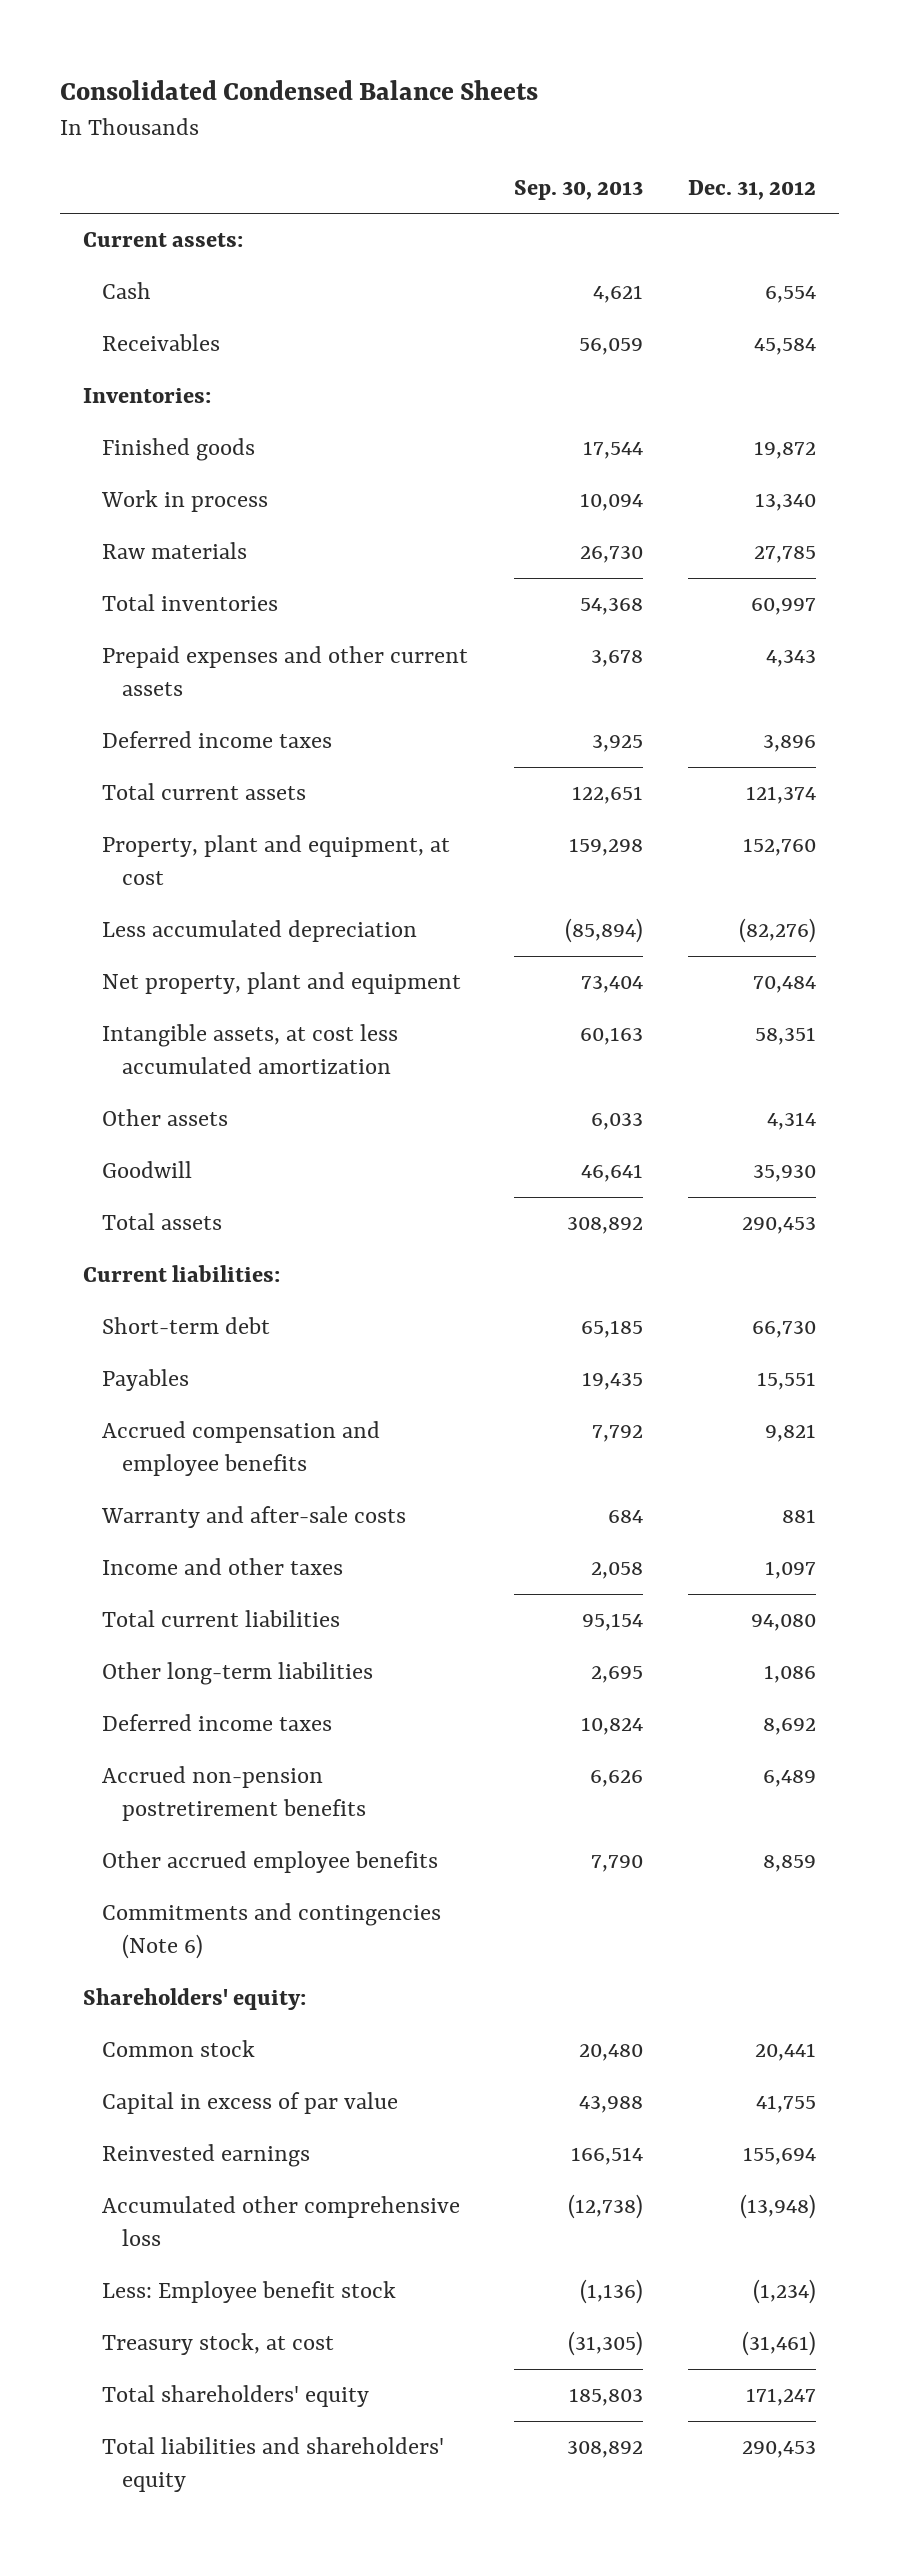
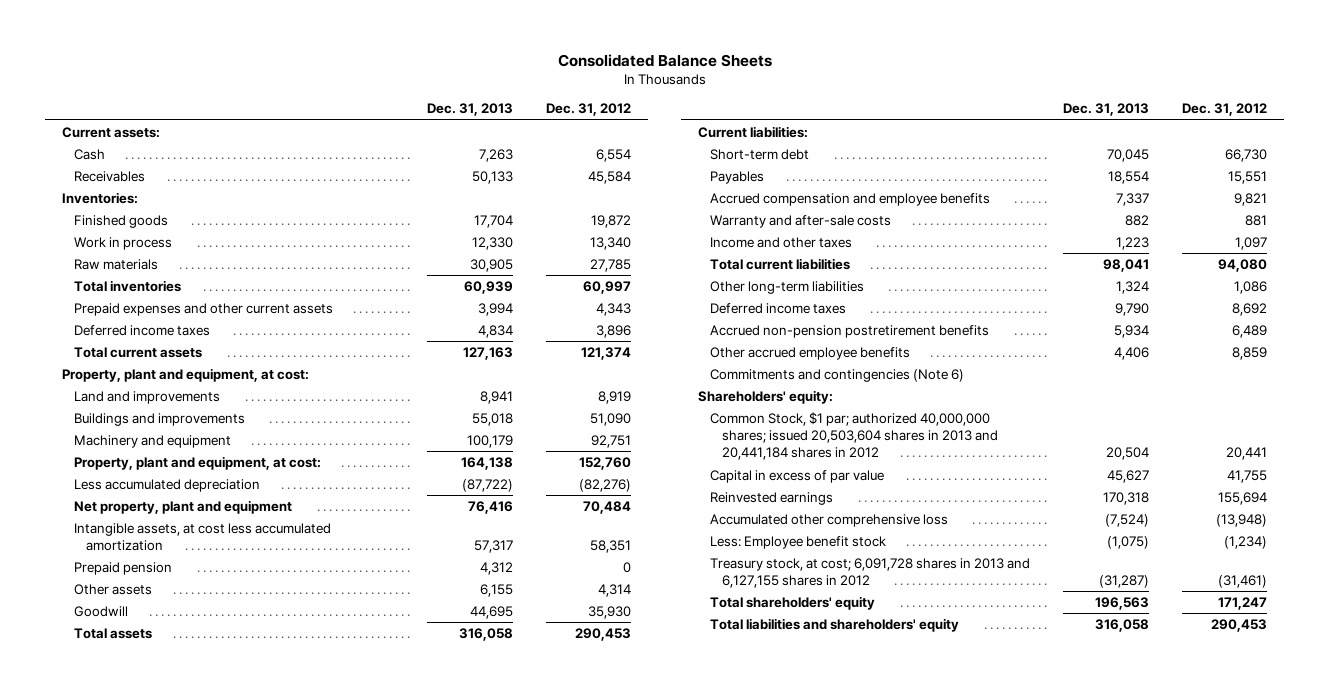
[60,80,539,101] Consolidated Condensed Balance Sheets -> [557,54,772,68] Consolidated Balance Sheets
[513,179,643,200] Sep. 30, 2013 -> none
none -> [427,103,514,117] Dec. 31, 2013
none -> [61,367,309,382] Property, plant and equipment, at cost:
none -> [73,390,220,404] Land and improvements
none -> [73,412,245,426] Buildings and improvements
none -> [73,434,231,448] Machinery and equipment
[102,835,451,886] Property, plant and equipment, at cost -> [73,455,321,470] Property, plant and equipment, at cost:
none -> [73,561,172,575] Prepaid pension
[102,2040,256,2058] Common stock -> [709,411,998,461] Common Stock, $1 par; authorized 40,000,000 shares; issued 20,503,604 shares in 2013 and 20,441,184 shares in 2012
[102,2333,335,2356] Treasury stock, at cost -> [709,557,1030,589] Treasury stock, at cost; 6,091,728 shares in 2013 and 6,127,155 shares in 2012

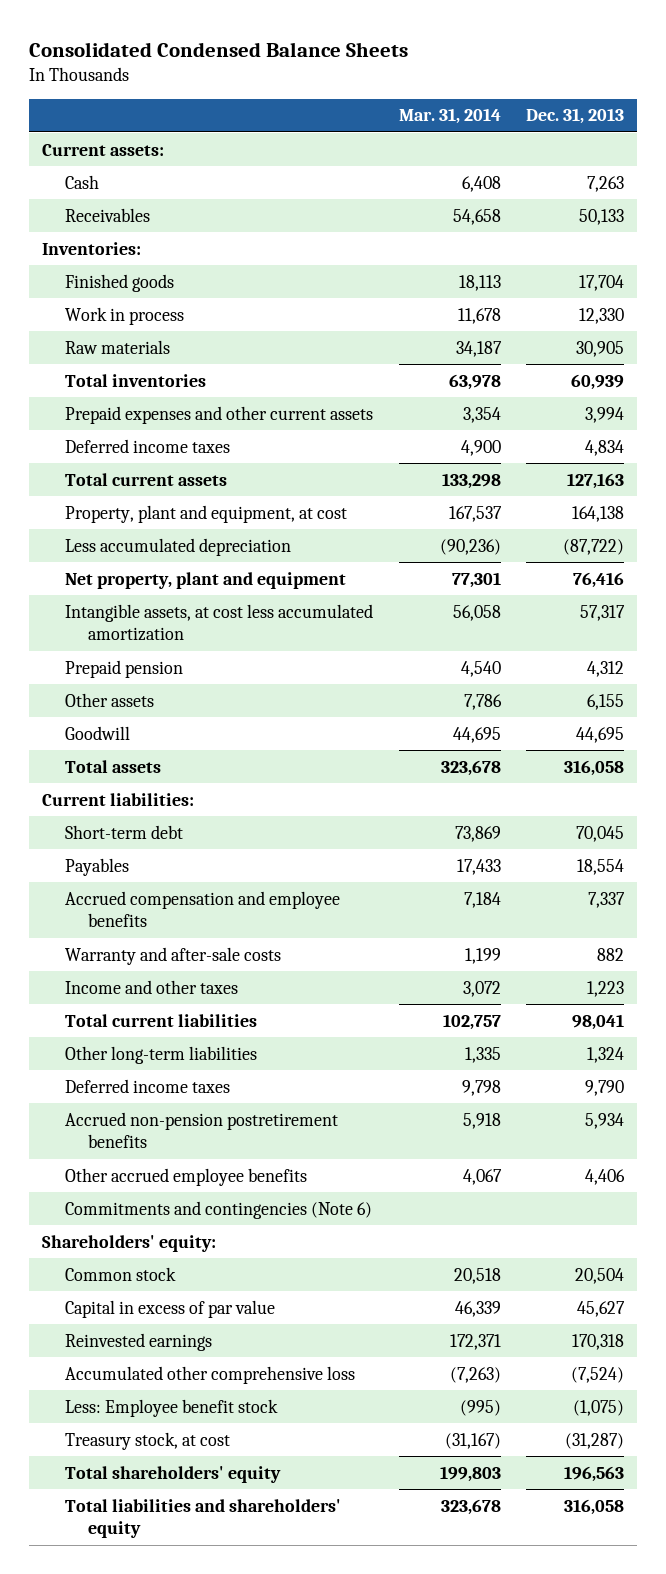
[557,54,772,68] Consolidated Balance Sheets -> [28,41,408,57] Consolidated Condensed Balance Sheets
[546,103,632,117] Dec. 31, 2012 -> none
none -> [398,108,501,125] Mar. 31, 2014
[61,367,309,382] Property, plant and equipment, at cost: -> none
[73,390,220,404] Land and improvements -> none
[73,412,245,426] Buildings and improvements -> none
[73,434,231,448] Machinery and equipment -> none
[73,455,321,470] Property, plant and equipment, at cost: -> [64,504,347,523] Property, plant and equipment, at cost
[709,411,998,461] Common Stock, $1 par; authorized 40,000,000 shares; issued 20,503,604 shares in 2013 and 20,441,184 shares in 2012 -> [64,1266,176,1281] Common stock
[709,557,1030,589] Treasury stock, at cost; 6,091,728 shares in 2013 and 6,127,155 shares in 2012 -> [64,1431,230,1450] Treasury stock, at cost

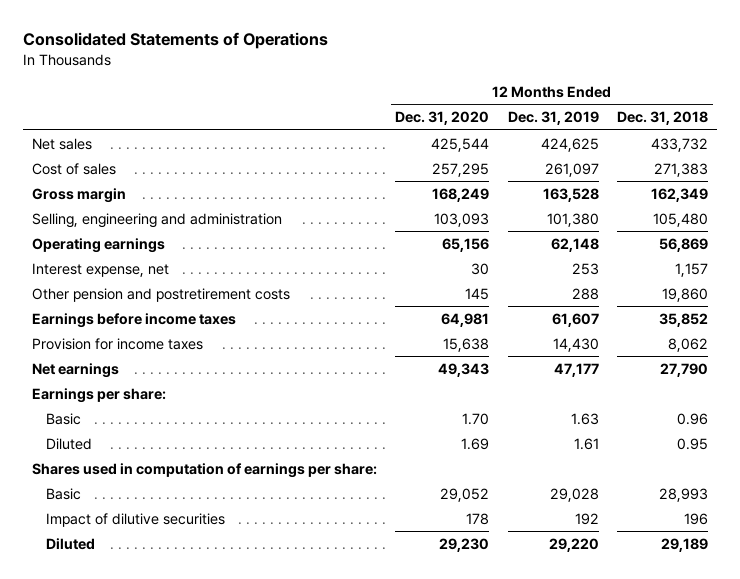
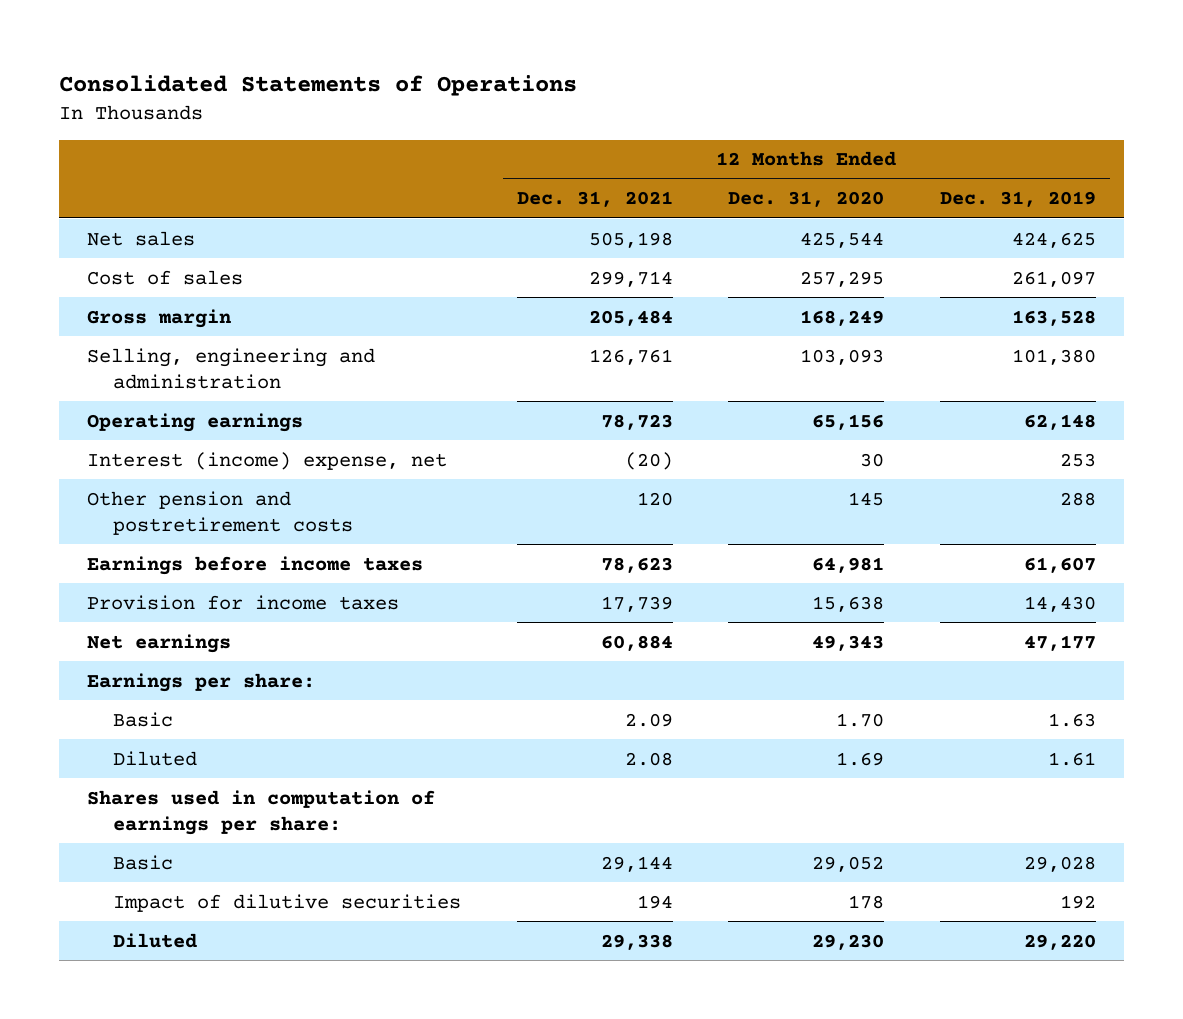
[617,111,709,126] Dec. 31, 2018 -> none
none -> [516,191,673,208] Dec. 31, 2021
[31,262,169,277] Interest expense, net -> [86,451,447,470] Interest (income) expense, net

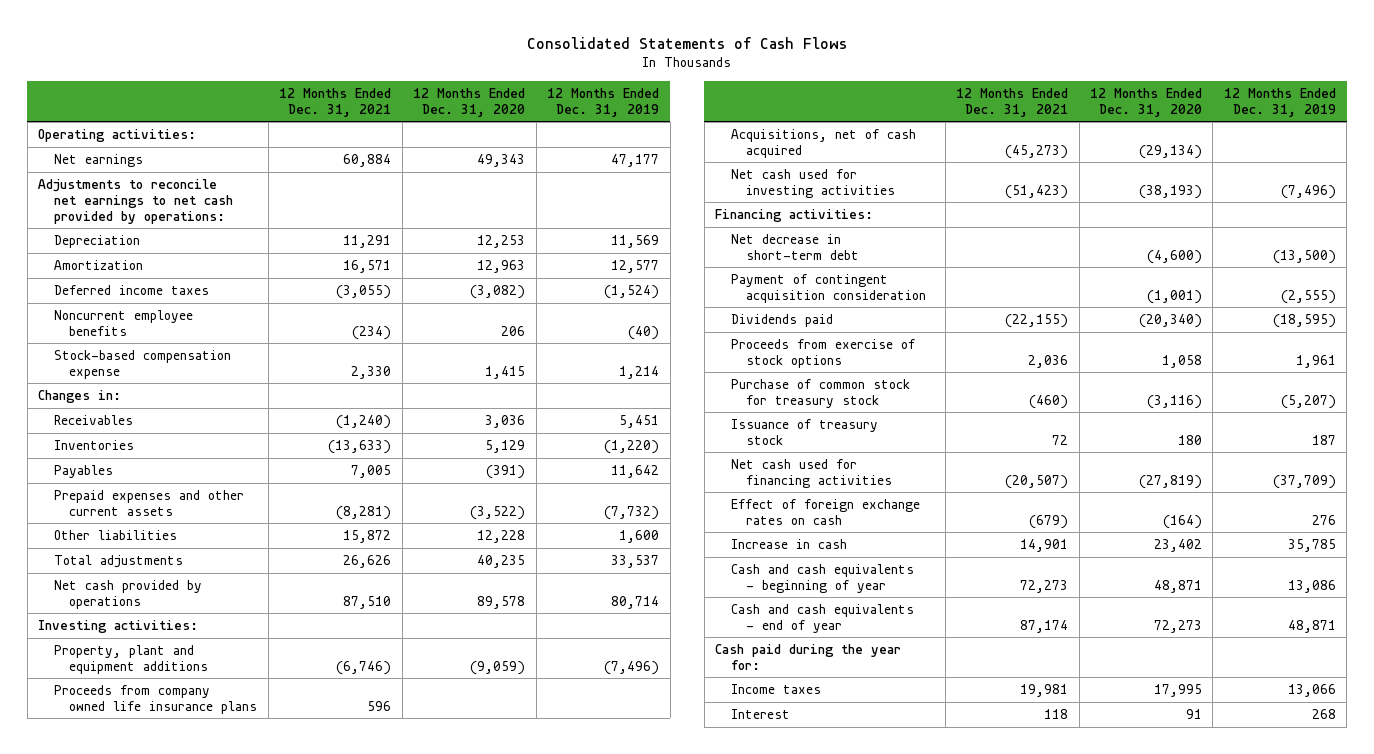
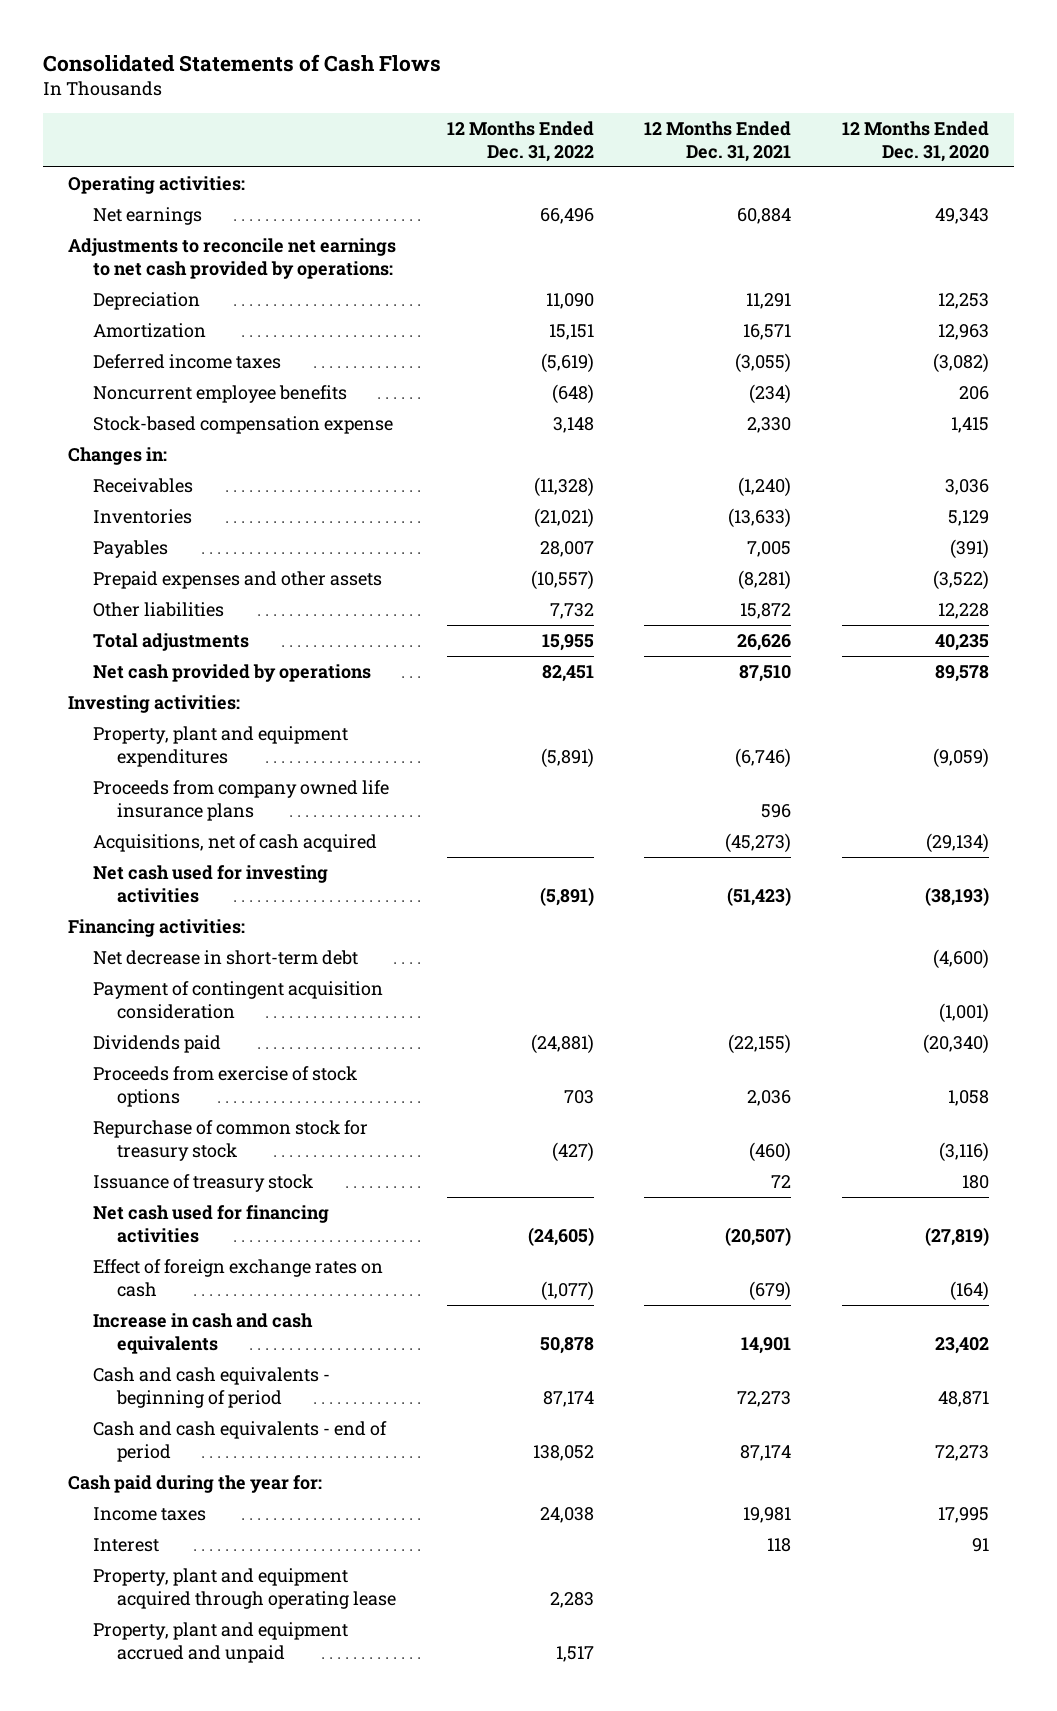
[547,87,660,117] 12 Months Ended Dec. 31, 2019 -> none
none -> [446,120,594,162] 12 Months Ended Dec. 31, 2022
[53,489,244,516] Prepaid expenses and other current assets -> [92,570,382,589] Prepaid expenses and other assets
[53,644,209,674] Property, plant and equipment additions -> [92,725,348,767] Property, plant and equipment expenditures
[730,378,910,408] Purchase of common stock for treasury stock -> [92,1119,368,1161] Repurchase of common stock for treasury stock
[730,538,847,549] Increase in cash -> [92,1312,313,1354] Increase in cash and cash equivalents
[730,563,914,593] Cash and cash equivalents - beginning of year -> [92,1366,330,1408] Cash and cash equivalents - beginning of period
[730,603,914,633] Cash and cash equivalents - end of year -> [92,1420,387,1462] Cash and cash equivalents - end of period
none -> [92,1567,397,1609] Property, plant and equipment acquired through operating lease
none -> [92,1621,348,1663] Property, plant and equipment accrued and unpaid

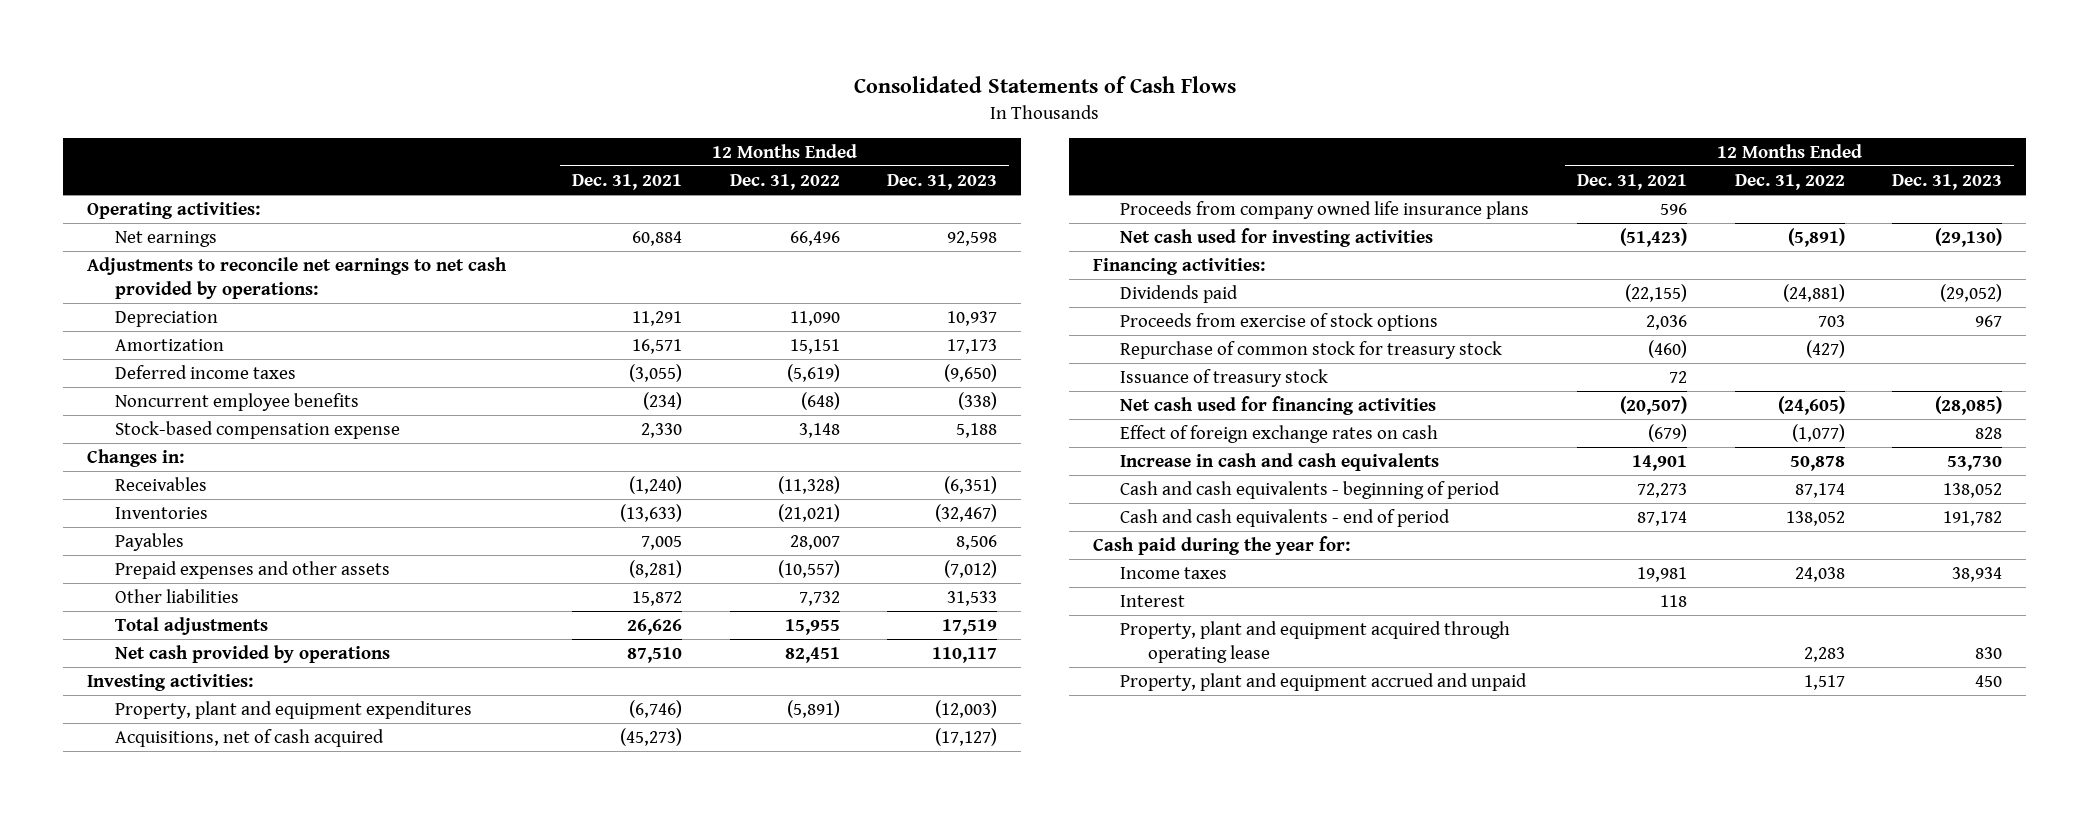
[841,120,989,162] 12 Months Ended Dec. 31, 2020 -> none
none -> [887,174,998,191] Dec. 31, 2023
[92,779,389,821] Proceeds from company owned life insurance plans -> [1120,201,1530,220] Proceeds from company owned life insurance plans
[92,949,358,965] Net decrease in short-term debt -> none
[92,980,383,1019] Payment of contingent acquisition consideration -> none

